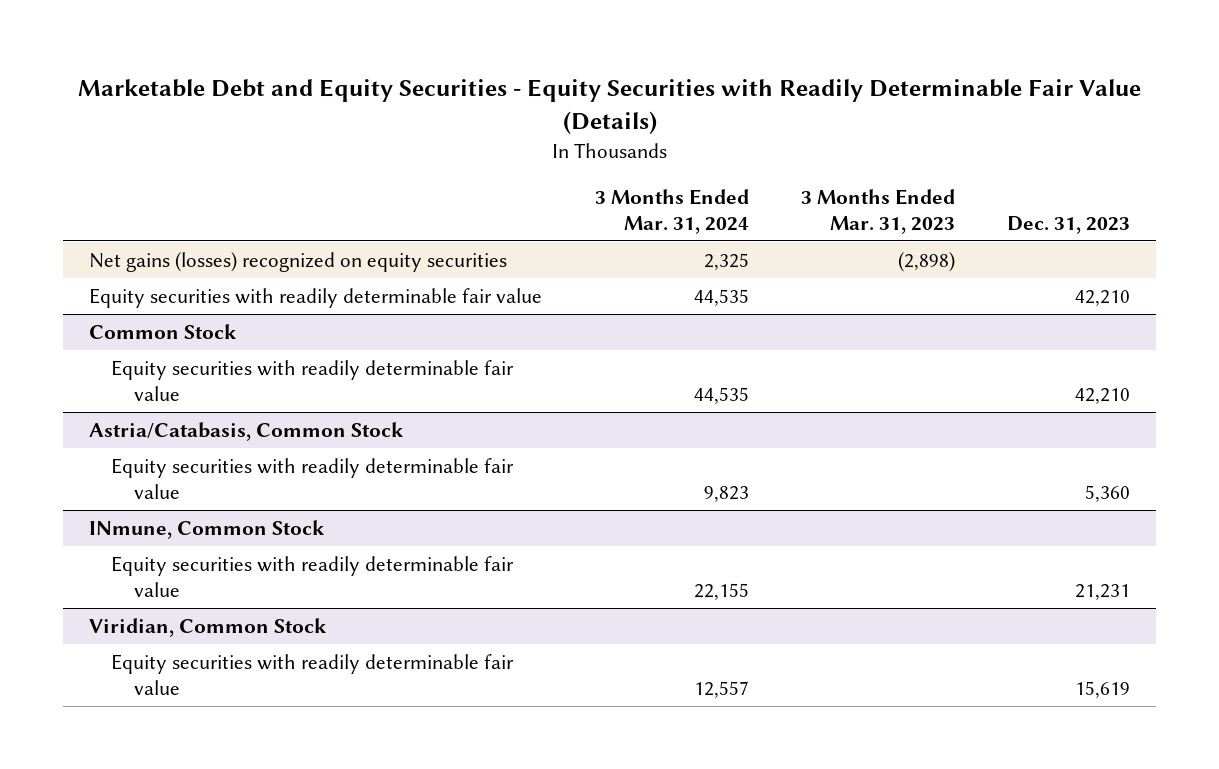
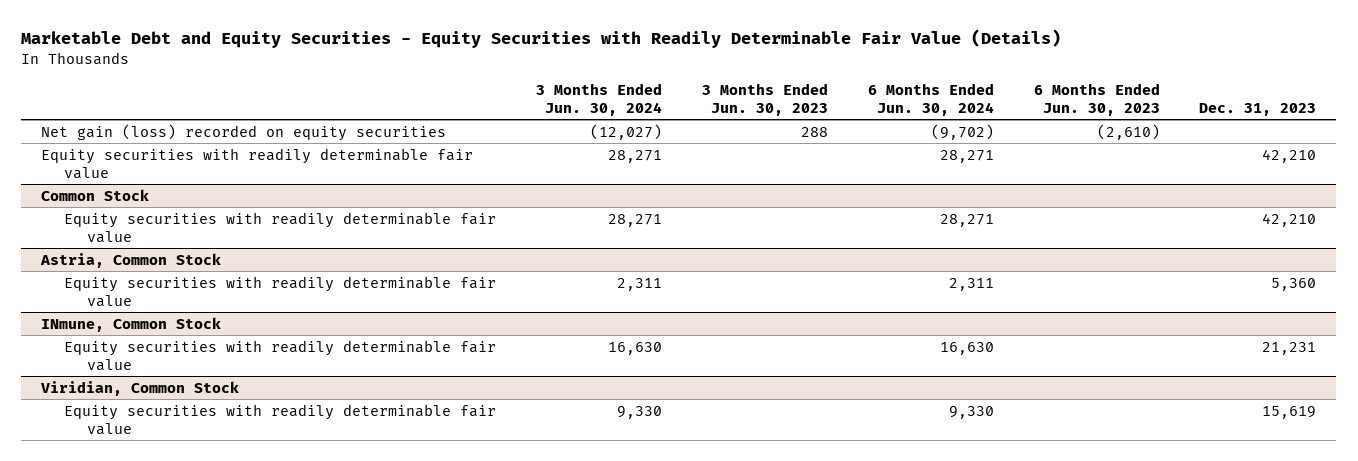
[594,188,749,234] 3 Months Ended Mar. 31, 2024 -> none
[800,188,955,234] 3 Months Ended Mar. 31, 2023 -> none
none -> [535,82,662,116] 3 Months Ended Jun. 30, 2024
none -> [701,82,828,116] 3 Months Ended Jun. 30, 2023
none -> [867,82,994,116] 6 Months Ended Jun. 30, 2024
none -> [1033,82,1160,116] 6 Months Ended Jun. 30, 2023
[89,251,508,272] Net gains (losses) recognized on equity securities -> [41,123,447,141] Net gain (loss) recorded on equity securities
[89,421,405,441] Astria/Catabasis, Common Stock -> [40,252,222,268] Astria, Common Stock

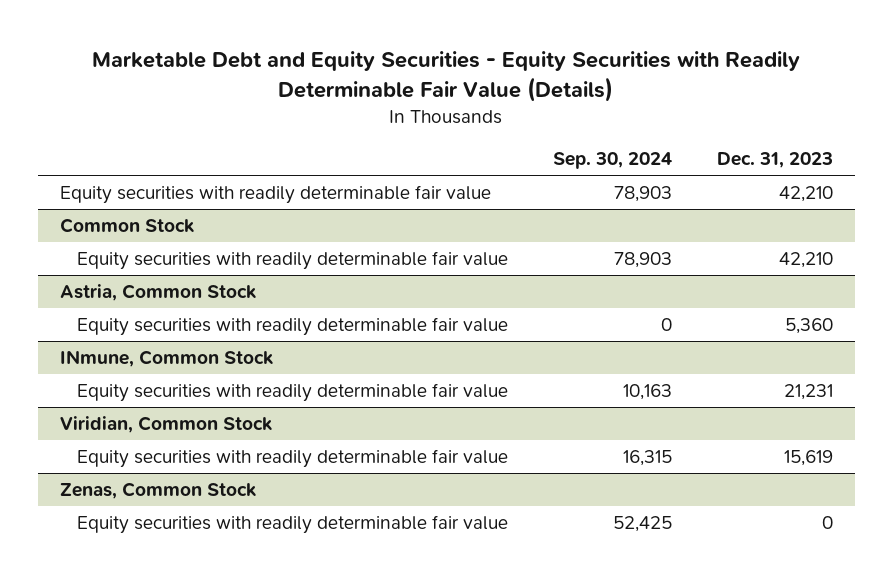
[535,82,662,116] 3 Months Ended Jun. 30, 2024 -> none
[701,82,828,116] 3 Months Ended Jun. 30, 2023 -> none
[867,82,994,116] 6 Months Ended Jun. 30, 2024 -> none
[1033,82,1160,116] 6 Months Ended Jun. 30, 2023 -> none
none -> [552,152,672,170] Sep. 30, 2024
[41,123,447,141] Net gain (loss) recorded on equity securities -> none
none -> [60,482,257,500] Zenas, Common Stock
none -> [76,515,508,535] Equity securities with readily determinable fair value

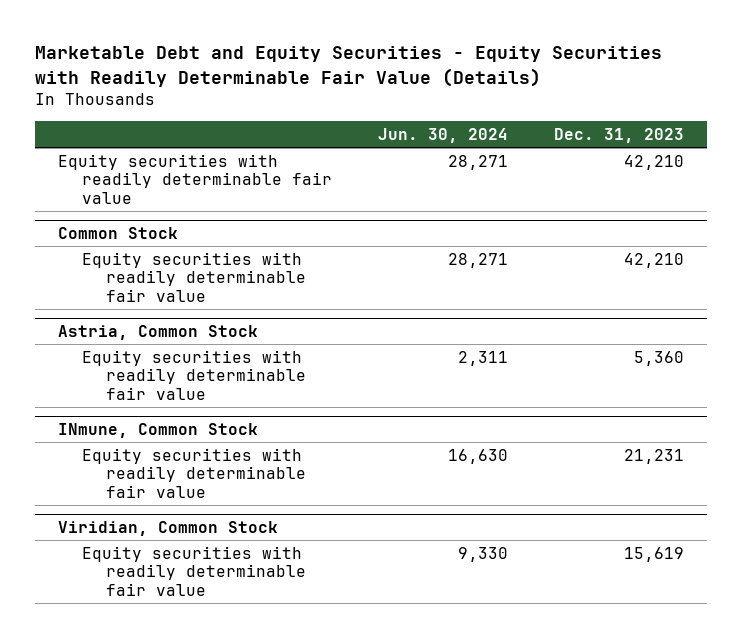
[552,152,672,170] Sep. 30, 2024 -> none
none -> [377,127,508,143] Jun. 30, 2024
[60,482,257,500] Zenas, Common Stock -> none
[76,515,508,535] Equity securities with readily determinable fair value -> none

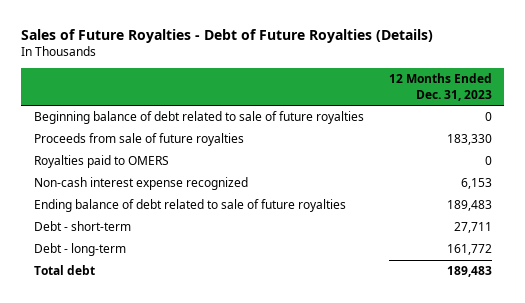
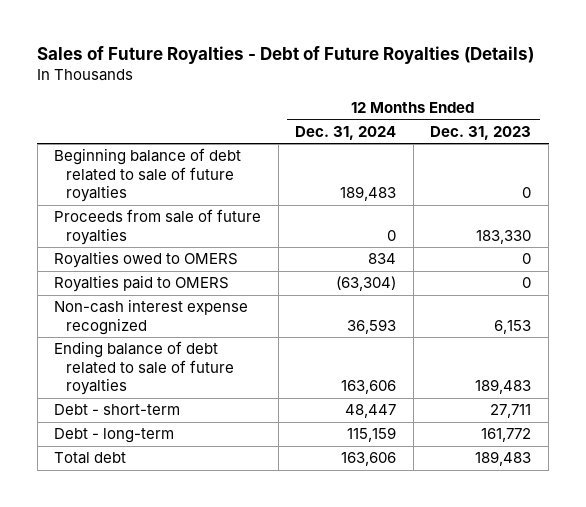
none -> [295,125,397,140] Dec. 31, 2024
none -> [54,251,239,269] Royalties owed to OMERS

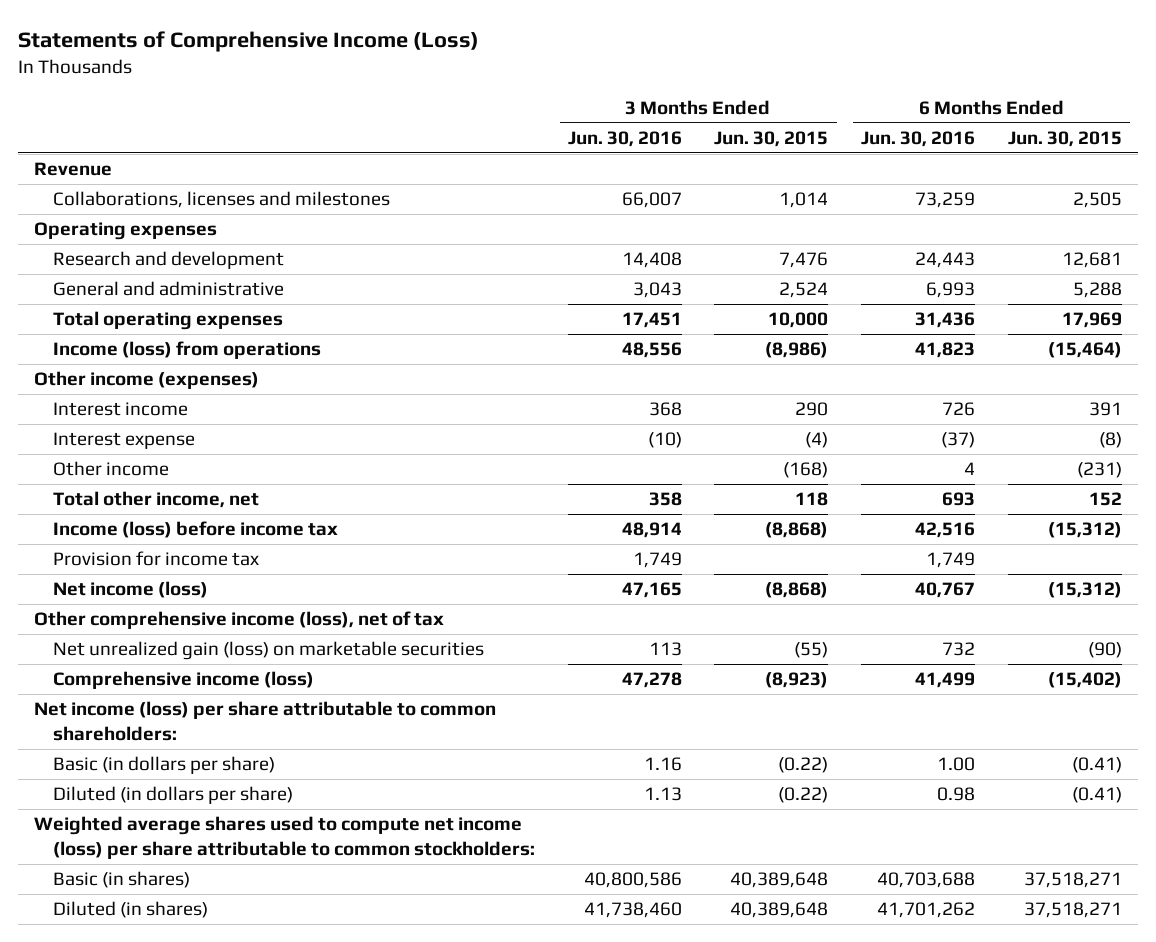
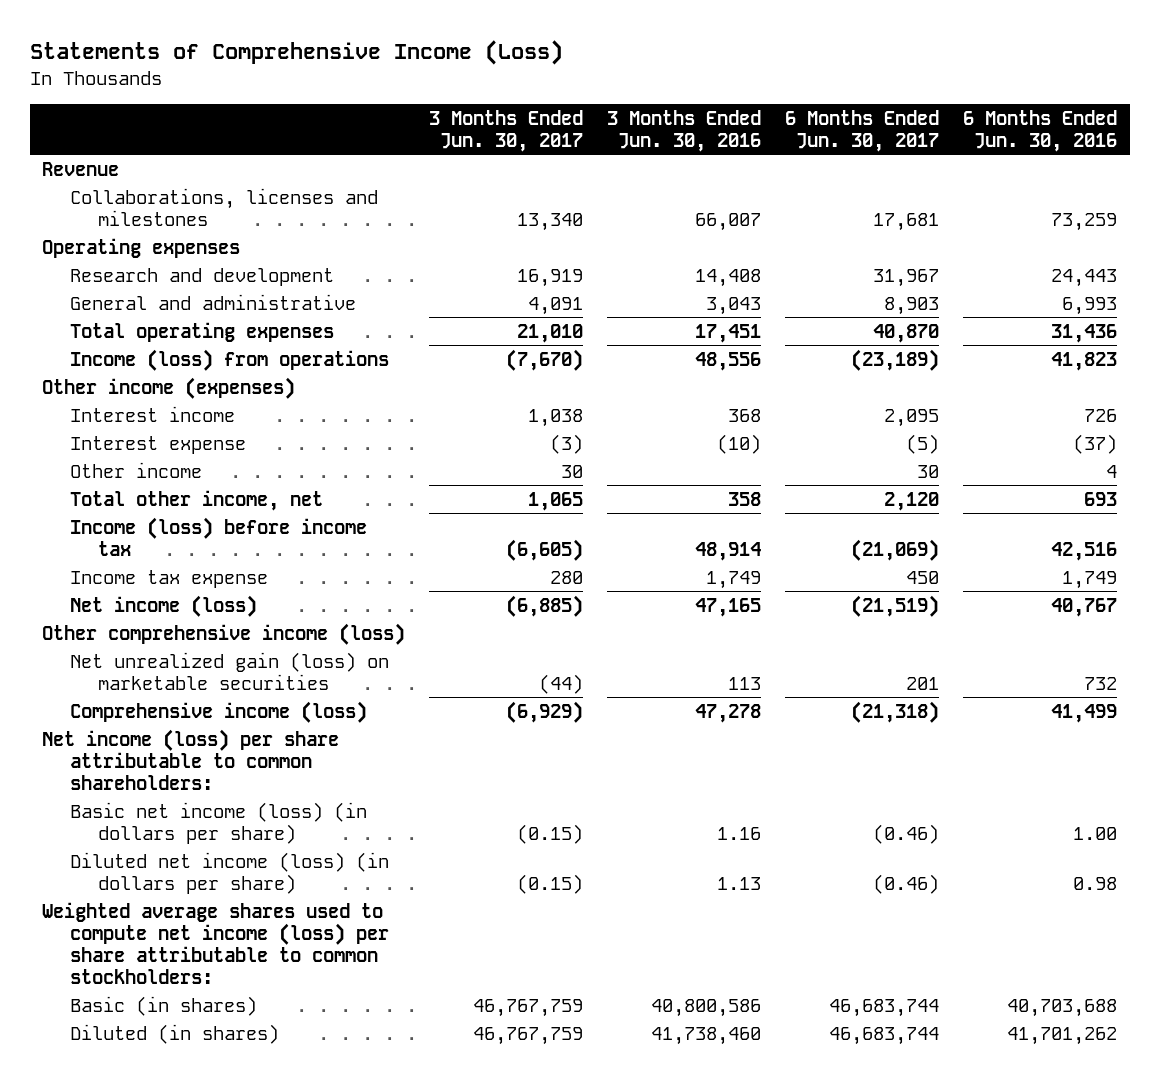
[714,130,829,147] Jun. 30, 2015 -> none
[1008,130,1123,147] Jun. 30, 2015 -> none
none -> [428,109,583,152] 3 Months Ended Jun. 30, 2017
none -> [785,109,940,152] 6 Months Ended Jun. 30, 2017
[52,551,259,567] Provision for income tax -> [69,569,268,588] Income tax expense
[33,611,444,630] Other comprehensive income (loss), net of tax -> [41,622,405,645] Other comprehensive income (loss)
[52,756,275,775] Basic (in dollars per share) -> [69,801,367,844] Basic net income (loss) (in dollars per share)
[52,786,293,805] Diluted (in dollars per share) -> [69,851,389,894] Diluted net income (loss) (in dollars per share)

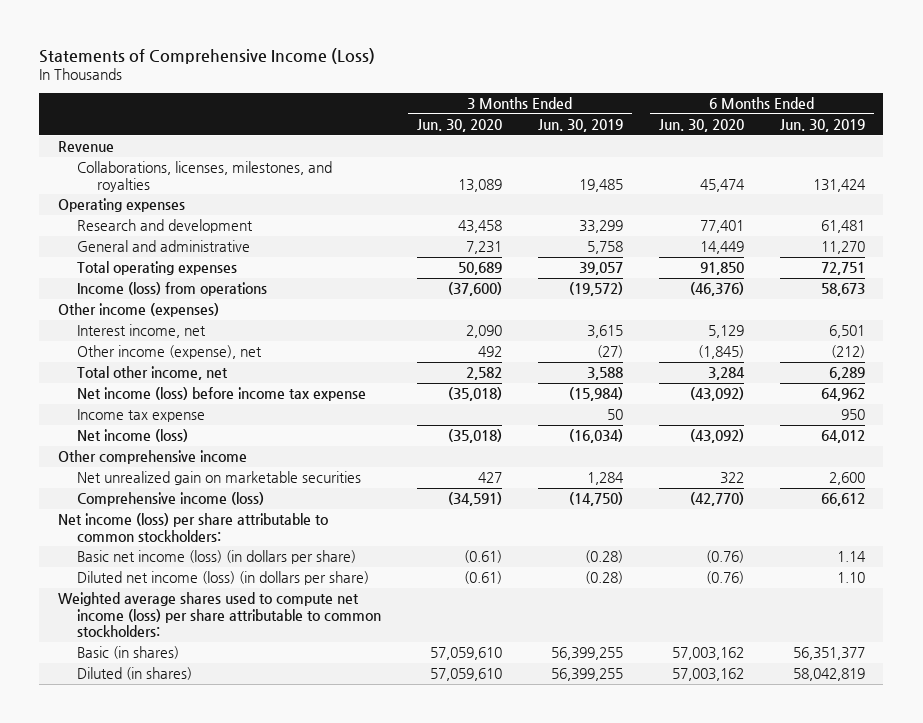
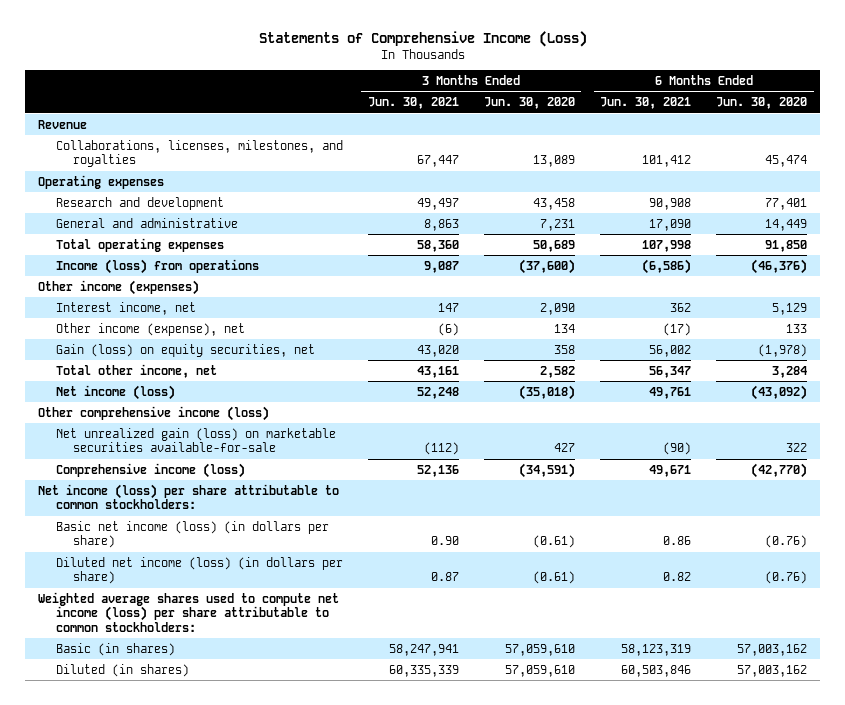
[538,119,624,133] Jun. 30, 2019 -> none
[780,119,866,133] Jun. 30, 2019 -> none
none -> [367,97,459,110] Jun. 30, 2021
none -> [600,97,692,110] Jun. 30, 2021
[478,346,503,358] 492 -> [553,323,575,333] 134
[698,345,745,360] (1,845) -> [786,323,808,333] 133
none -> [55,343,315,357] Gain (loss) on equity securities, net
[77,387,367,402] Net income (loss) before income tax expense -> none
[77,409,206,423] Income tax expense -> none
[57,450,247,465] Other comprehensive income -> [37,405,269,421] Other comprehensive income (loss)
[77,471,362,486] Net unrealized gain on marketable securities -> [55,427,336,453] Net unrealized gain (loss) on marketable securities available-for-sale

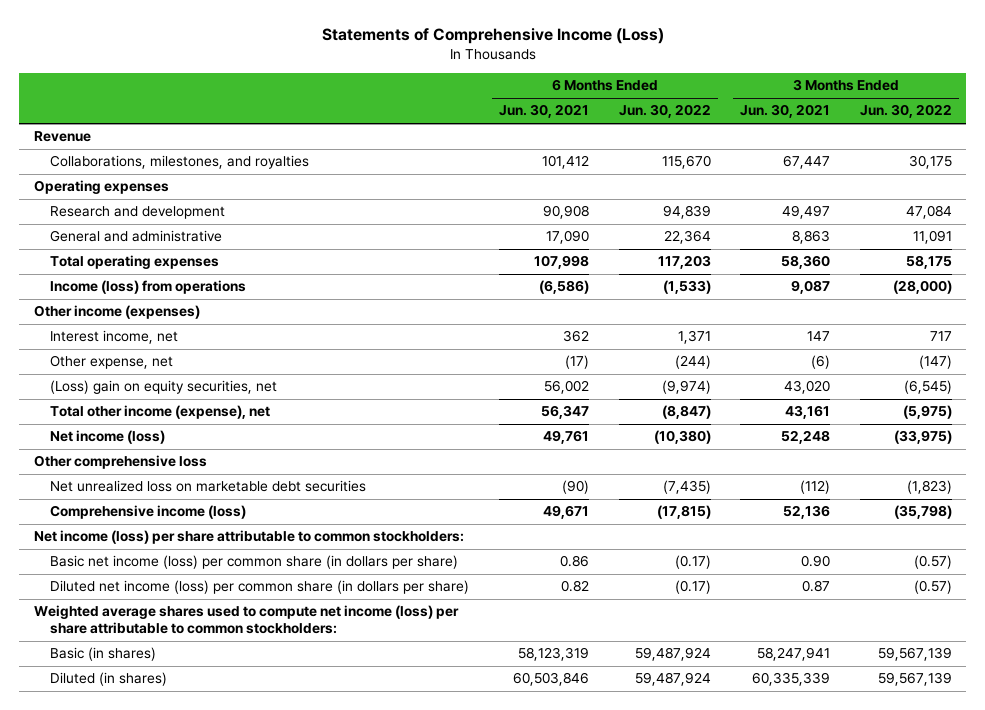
[483,97,575,110] Jun. 30, 2020 -> none
[716,97,808,110] Jun. 30, 2020 -> none
none -> [618,104,711,119] Jun. 30, 2022
none -> [859,104,952,119] Jun. 30, 2022
[55,139,343,168] Collaborations, licenses, milestones, and royalties -> [50,155,310,170] Collaborations, milestones, and royalties
[55,322,245,336] Other income (expense), net -> [50,355,174,370] Other expense, net
[55,343,315,357] Gain (loss) on equity securities, net -> [50,380,278,395] (Loss) gain on equity securities, net
[55,363,217,378] Total other income, net -> [50,405,271,420] Total other income (expense), net
[37,405,269,421] Other comprehensive income (loss) -> [33,455,207,470] Other comprehensive loss
[55,427,336,453] Net unrealized gain (loss) on marketable securities available-for-sale -> [50,480,367,493] Net unrealized loss on marketable debt securities
[55,520,329,549] Basic net income (loss) (in dollars per share) -> [50,555,459,570] Basic net income (loss) per common share (in dollars per share)
[55,556,343,585] Diluted net income (loss) (in dollars per share) -> [50,580,470,595] Diluted net income (loss) per common share (in dollars per share)

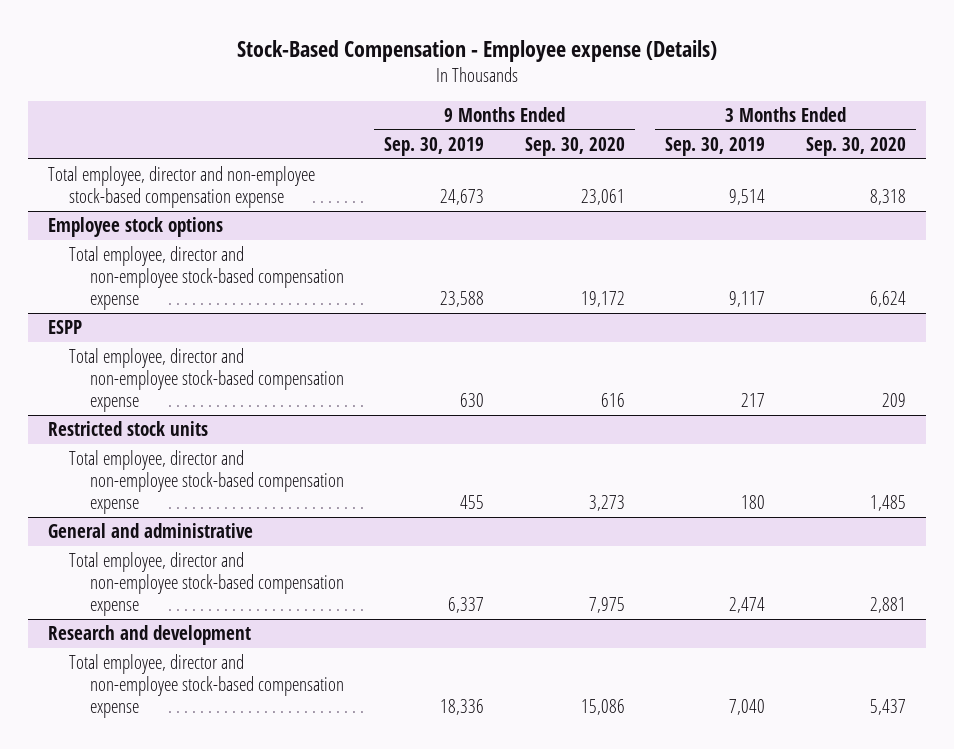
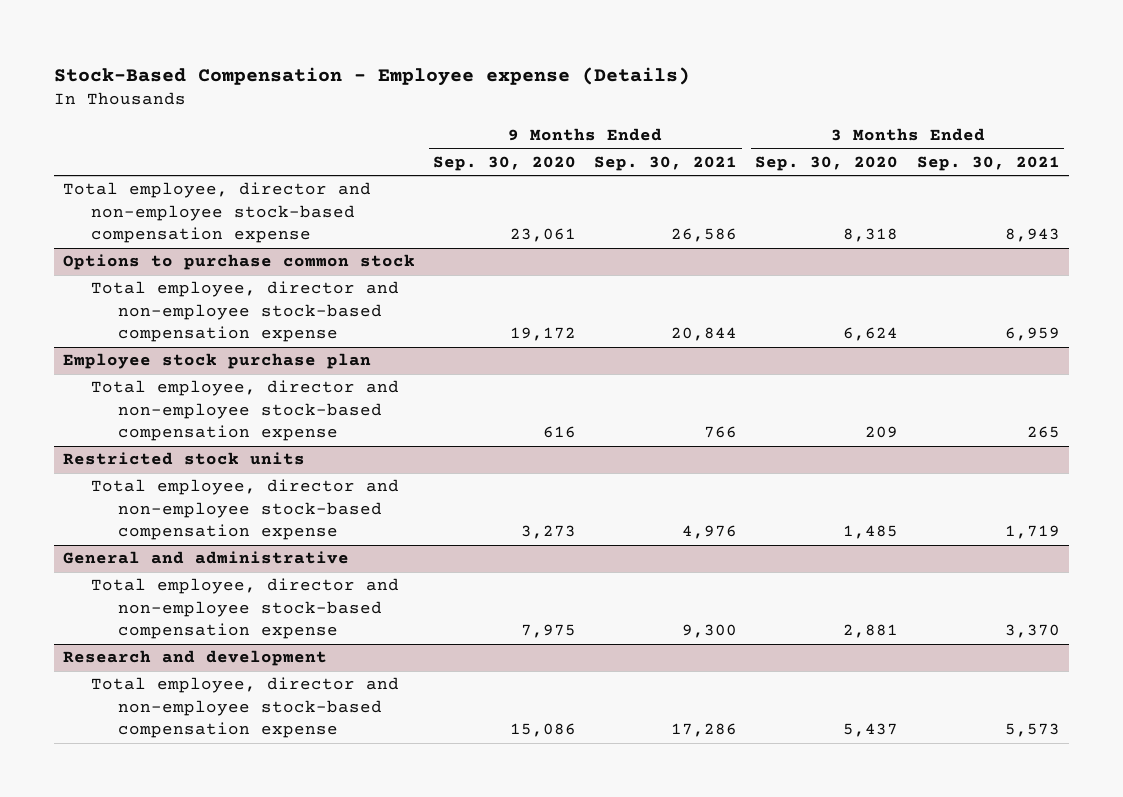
[384,136,485,156] Sep. 30, 2019 -> none
[665,136,766,156] Sep. 30, 2019 -> none
none -> [594,155,738,171] Sep. 30, 2021
none -> [916,155,1060,171] Sep. 30, 2021
[47,217,223,238] Employee stock options -> [63,254,416,271] Options to purchase common stock
[47,320,82,335] ESPP -> [63,353,372,370] Employee stock purchase plan

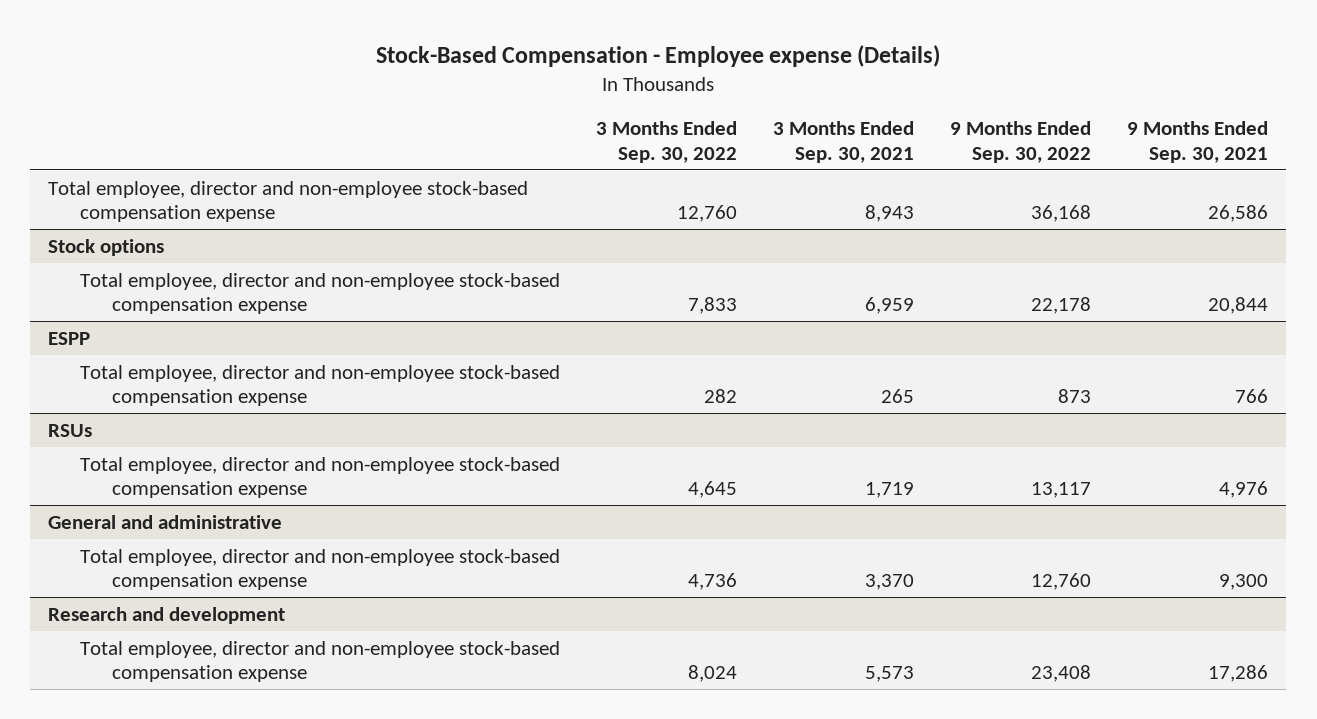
[433,155,577,171] Sep. 30, 2020 -> none
[755,155,899,171] Sep. 30, 2020 -> none
none -> [596,121,738,163] 3 Months Ended Sep. 30, 2022
none -> [950,121,1092,163] 9 Months Ended Sep. 30, 2022
[63,254,416,271] Options to purchase common stock -> [48,238,165,256] Stock options
[63,353,372,370] Employee stock purchase plan -> [48,331,91,345] ESPP
[63,452,306,466] Restricted stock units -> [48,423,93,437] RSUs

